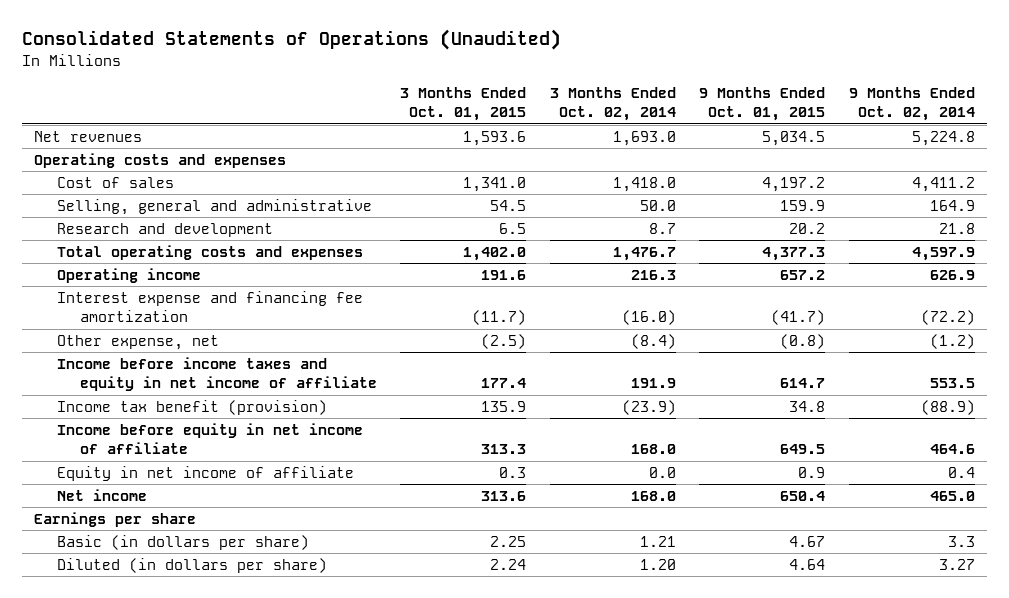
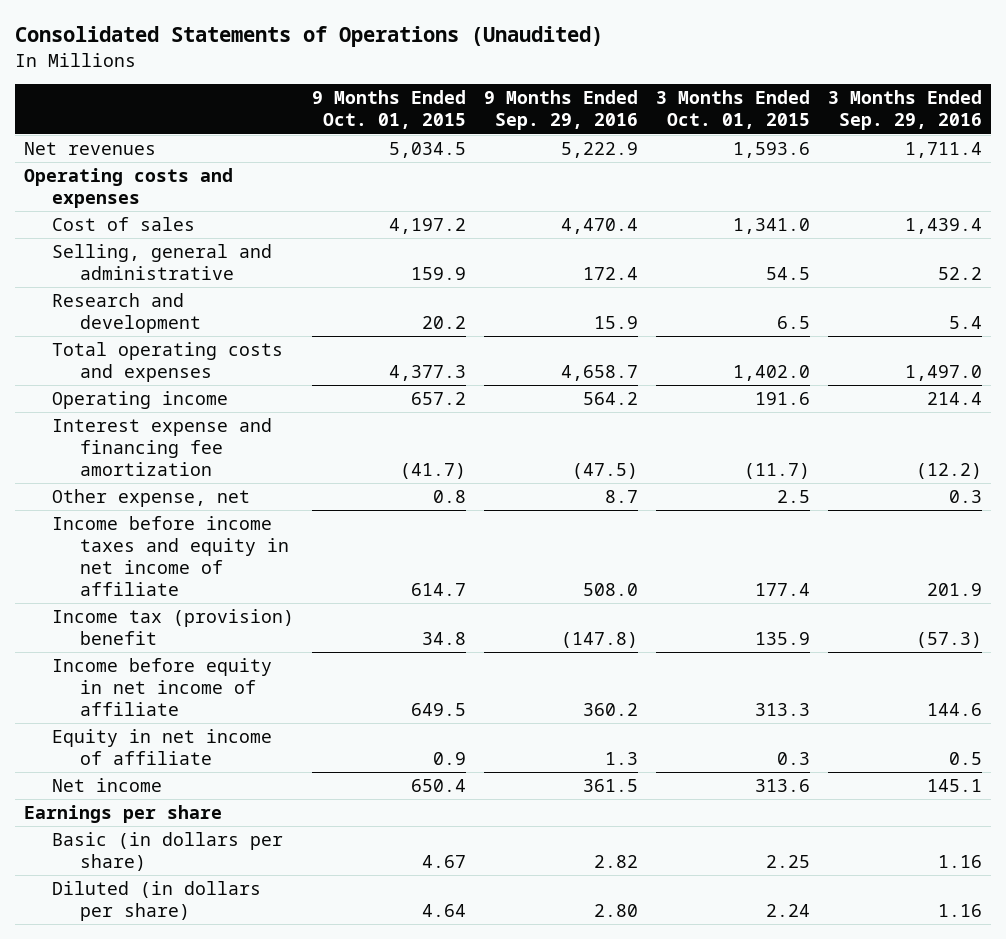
[549,86,676,122] 3 Months Ended Oct. 02, 2014 -> none
[848,86,975,122] 9 Months Ended Oct. 02, 2014 -> none
none -> [483,90,638,131] 9 Months Ended Sep. 29, 2016
none -> [827,90,982,131] 3 Months Ended Sep. 29, 2016
[481,333,527,349] (2.5) -> [776,490,810,504] 2.5
[780,333,826,349] (0.8) -> [432,490,466,504] 0.8
[56,399,327,415] Income tax benefit (provision) -> [51,609,294,646] Income tax (provision) benefit

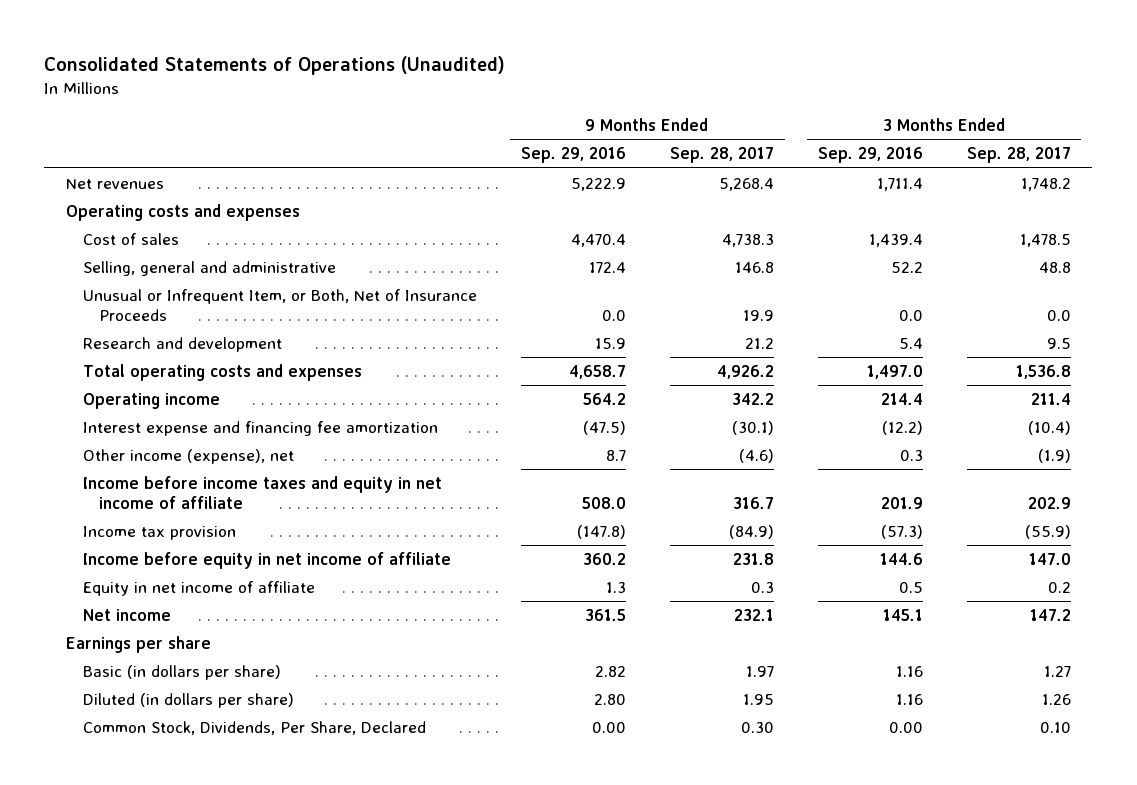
[311,90,466,130] 9 Months Ended Oct. 01, 2015 -> none
[655,90,810,130] 3 Months Ended Oct. 01, 2015 -> none
none -> [669,147,774,164] Sep. 28, 2017
none -> [966,147,1071,164] Sep. 28, 2017
none -> [82,288,477,321] Unusual or Infrequent Item, or Both, Net of Insurance Proceeds
[51,489,250,508] Other expense, net -> [82,448,294,464] Other income (expense), net
[51,609,294,646] Income tax (provision) benefit -> [82,525,236,540] Income tax provision
none -> [82,720,426,735] Common Stock, Dividends, Per Share, Declared

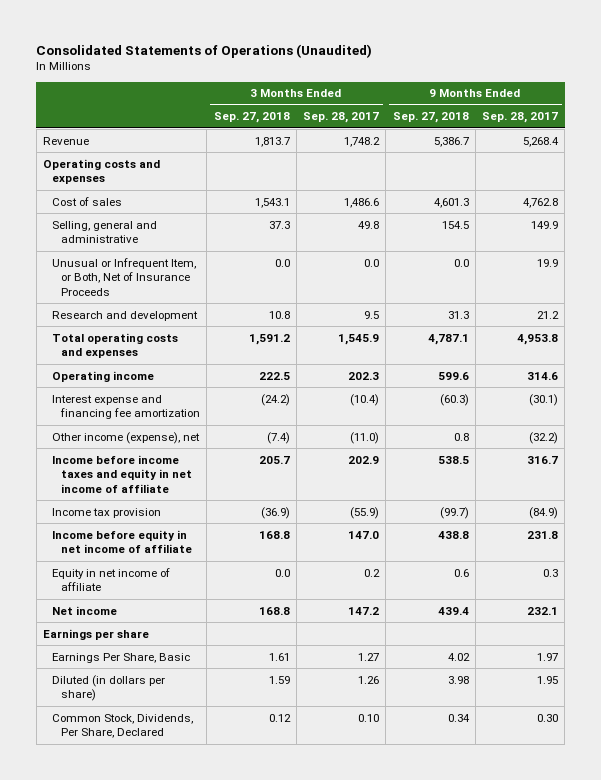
[520,147,626,164] Sep. 29, 2016 -> none
[817,147,923,164] Sep. 29, 2016 -> none
none -> [213,112,290,124] Sep. 27, 2018
none -> [392,112,469,124] Sep. 27, 2018
[66,178,165,189] Net revenues -> [43,136,90,145] Revenue
[721,233,774,247] 4,738.3 -> [523,197,559,208] 4,762.8
[1019,233,1071,247] 1,478.5 -> [344,197,380,208] 1,486.6
[734,261,774,273] 146.8 -> [531,220,559,229] 149.9
[1038,261,1071,273] 48.8 -> [358,220,380,229] 49.8
[716,364,774,379] 4,926.2 -> [517,333,559,345] 4,953.8
[1015,364,1071,379] 1,536.8 -> [338,333,380,345] 1,545.9
[731,392,774,405] 342.2 -> [527,371,559,380] 314.6
[1030,392,1071,405] 211.4 -> [348,371,380,380] 202.3
[738,448,774,463] (4.6) -> [529,431,559,444] (32.2)
[1037,448,1071,463] (1.9) -> [350,431,380,444] (11.0)
[82,664,281,680] Basic (in dollars per share) -> [52,652,191,663] Earnings Per Share, Basic

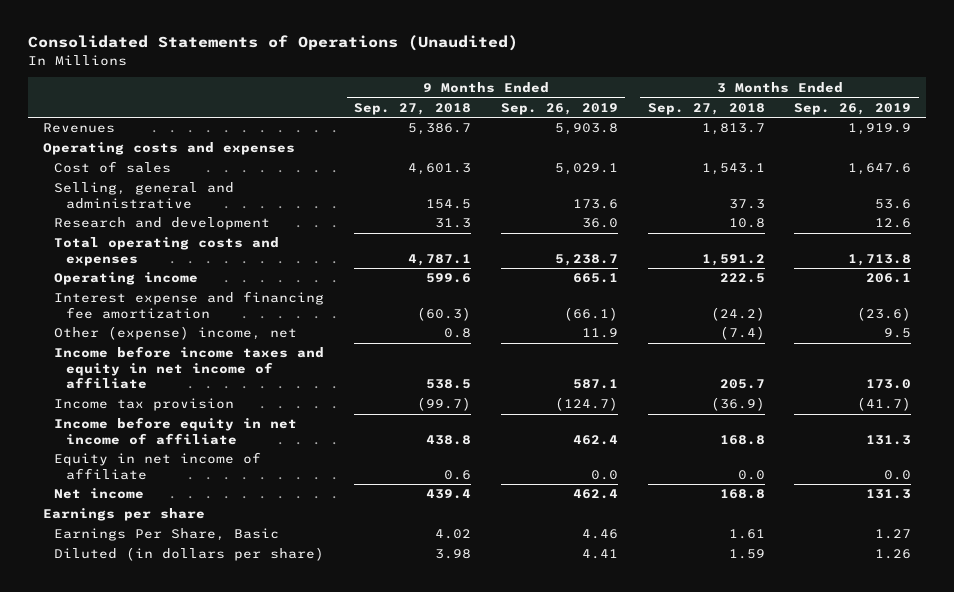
[303,112,380,124] Sep. 28, 2017 -> none
[482,112,559,124] Sep. 28, 2017 -> none
none -> [500,102,618,115] Sep. 26, 2019
none -> [794,102,912,115] Sep. 26, 2019
[43,136,90,145] Revenue -> [42,123,115,134] Revenues
[52,257,197,296] Unusual or Infrequent Item, or Both, Net of Insurance Proceeds -> none
[52,431,201,444] Other income (expense), net -> [54,326,298,341] Other (expense) income, net
[52,713,194,739] Common Stock, Dividends, Per Share, Declared -> none

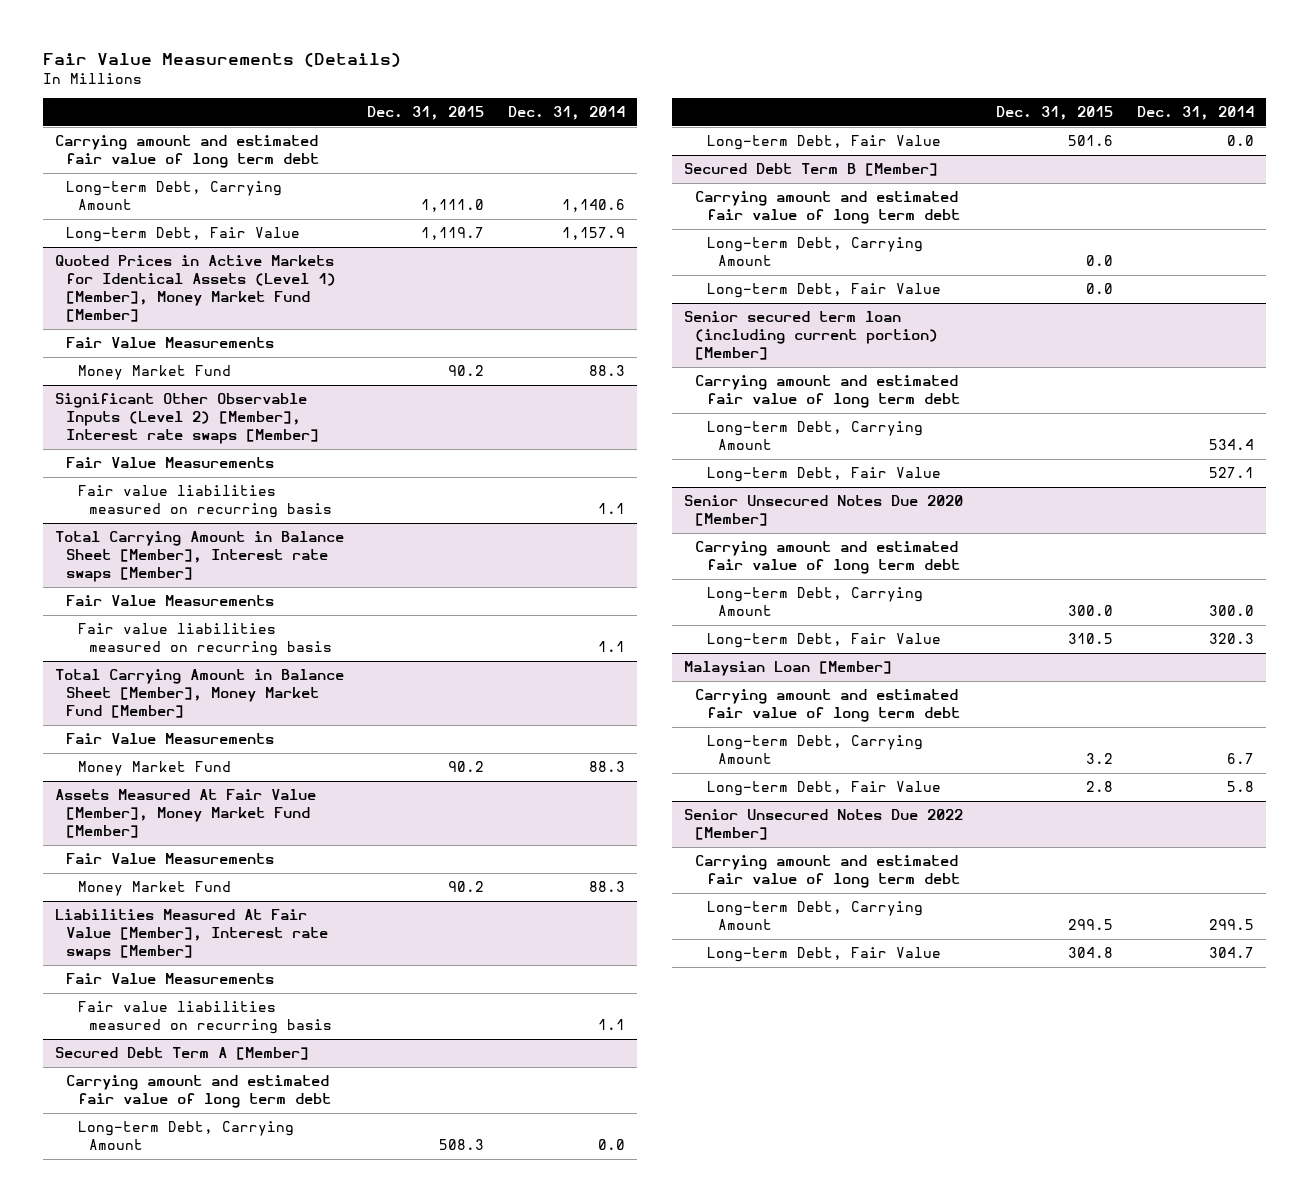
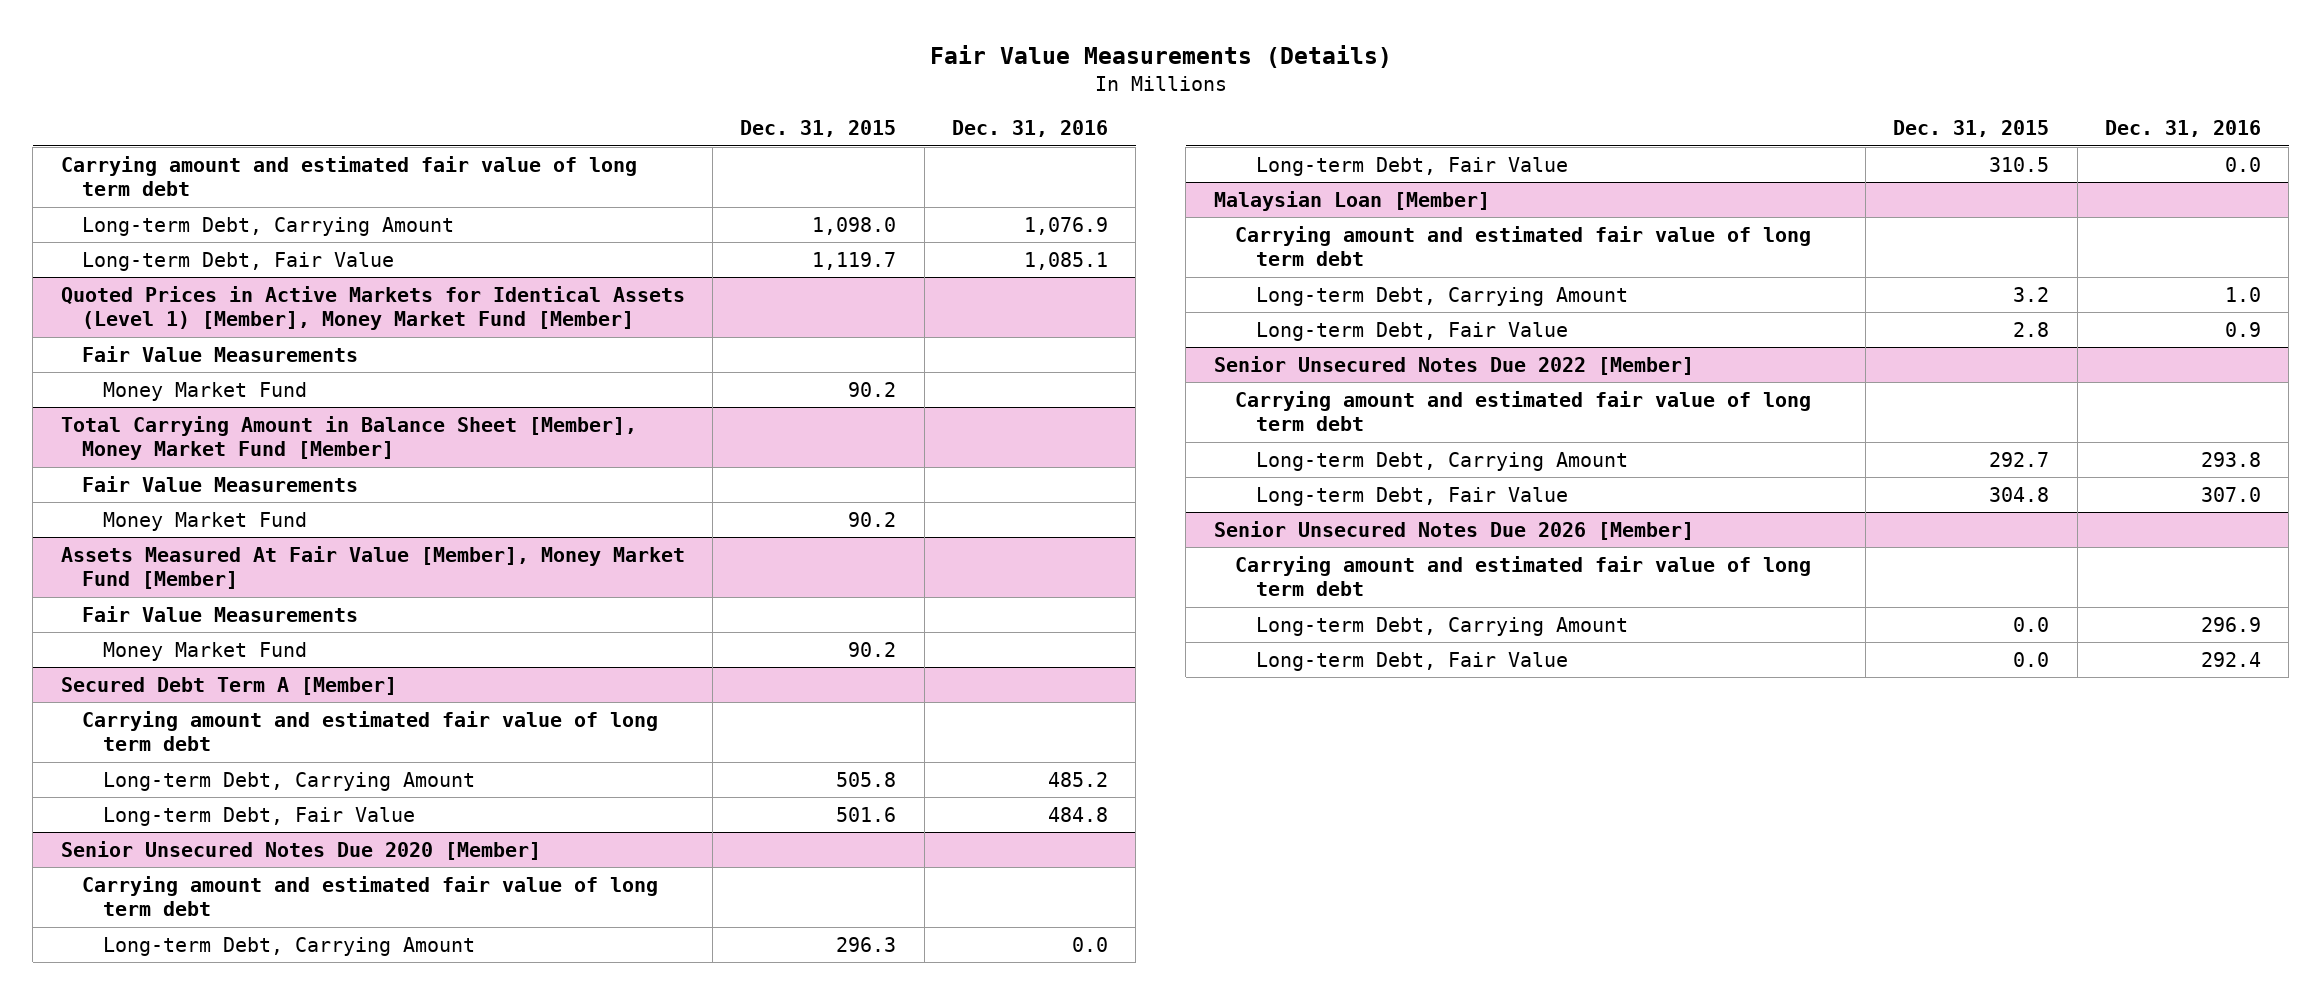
[507,106,625,121] Dec. 31, 2014 -> none
none -> [952,120,1109,138] Dec. 31, 2016
[421,199,485,213] 1,111.0 -> [812,216,897,235] 1,098.0
[54,393,320,445] Significant Other Observable Inputs (Level 2) [Member], Interest rate swaps [Member] -> none
[66,457,275,469] Fair Value Measurements -> none
[77,485,333,519] Fair value liabilities measured on recurring basis -> none
[54,531,344,583] Total Carrying Amount in Balance Sheet [Member], Interest rate swaps [Member] -> none
[66,595,275,607] Fair Value Measurements -> none
[77,623,333,657] Fair value liabilities measured on recurring basis -> none
[54,909,329,961] Liabilities Measured At Fair Value [Member], Interest rate swaps [Member] -> none
[66,973,275,985] Fair Value Measurements -> none
[77,1001,333,1035] Fair value liabilities measured on recurring basis -> none
[439,1139,485,1151] 508.3 -> [836,771,897,787] 505.8
[683,163,938,177] Secured Debt Term B [Member] -> none
[695,191,960,225] Carrying amount and estimated fair value of long term debt -> none
[706,237,923,267] Long-term Debt, Carrying Amount -> none
[706,283,941,299] Long-term Debt, Fair Value -> none
[683,311,939,361] Senior secured term loan (including current portion) [Member] -> none
[695,375,960,409] Carrying amount and estimated fair value of long term debt -> none
[706,421,923,451] Long-term Debt, Carrying Amount -> none
[706,467,941,483] Long-term Debt, Fair Value -> none
[1068,605,1114,617] 300.0 -> [836,936,897,952] 296.3
[1068,919,1114,931] 299.5 -> [1989,451,2050,467] 292.7
none -> [1213,520,1694,540] Senior Unsecured Notes Due 2026 [Member]
none -> [1235,555,1812,597] Carrying amount and estimated fair value of long term debt
none -> [1256,616,1629,636] Long-term Debt, Carrying Amount
none -> [1256,651,1569,671] Long-term Debt, Fair Value

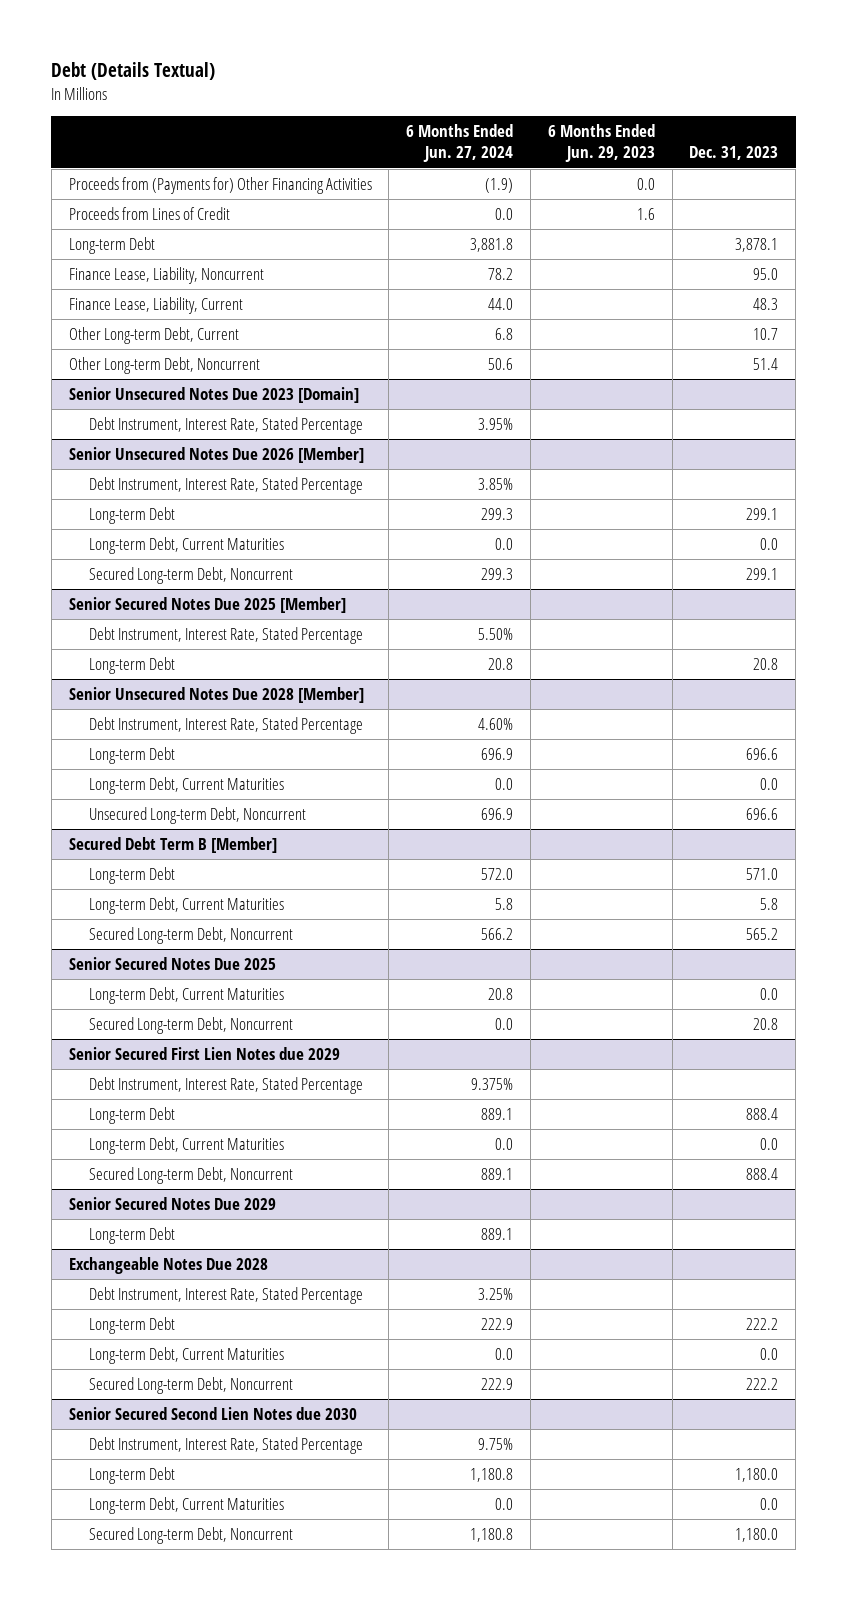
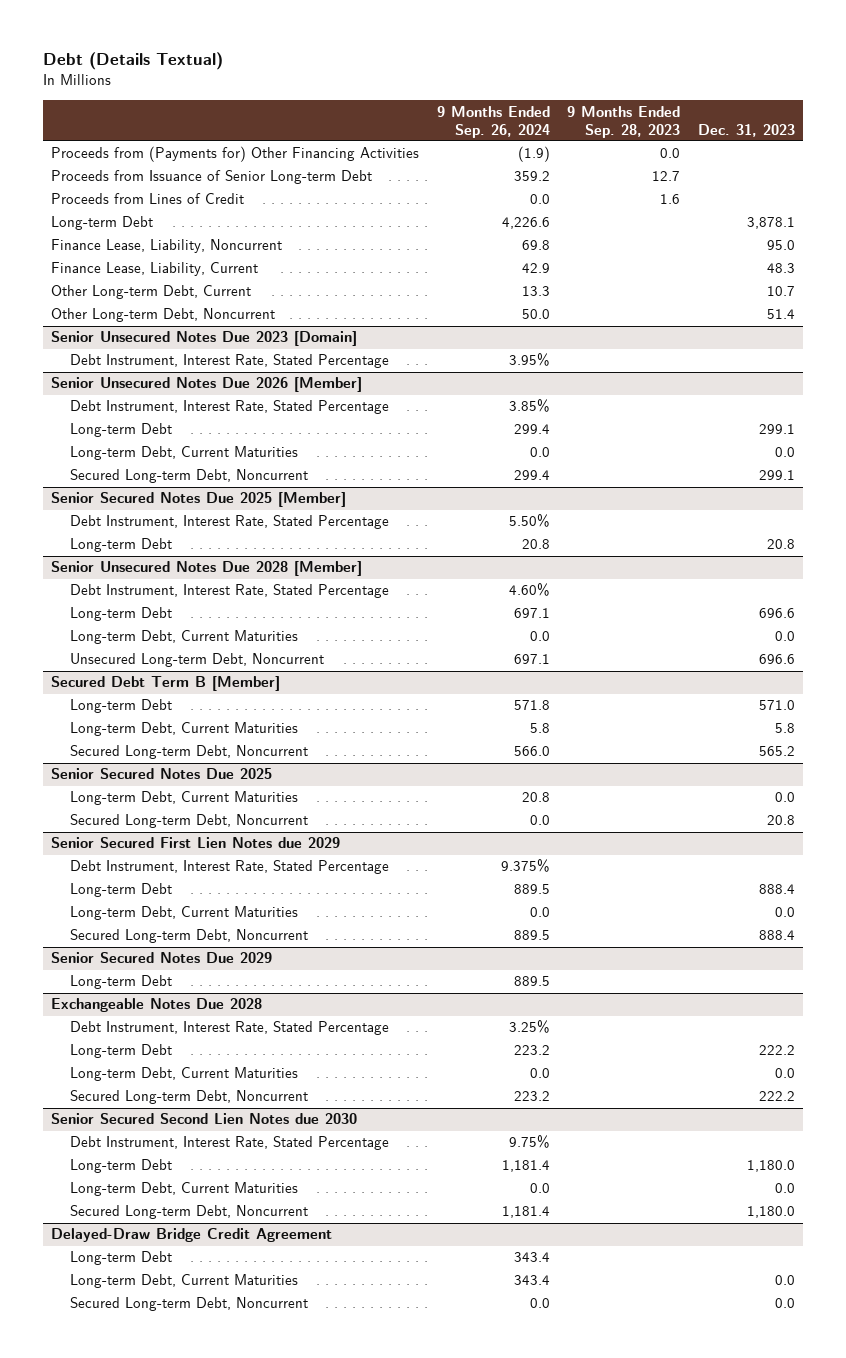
[406,124,514,163] 6 Months Ended Jun. 27, 2024 -> none
[547,124,655,163] 6 Months Ended Jun. 29, 2023 -> none
none -> [436,105,550,138] 9 Months Ended Sep. 26, 2024
none -> [567,105,681,138] 9 Months Ended Sep. 28, 2023
none -> [51,170,373,185] Proceeds from Issuance of Senior Long-term Debt
none -> [51,1228,333,1243] Delayed-Draw Bridge Credit Agreement
none -> [70,1251,173,1266] Long-term Debt
none -> [70,1274,299,1289] Long-term Debt, Current Maturities
none -> [70,1297,309,1312] Secured Long-term Debt, Noncurrent

